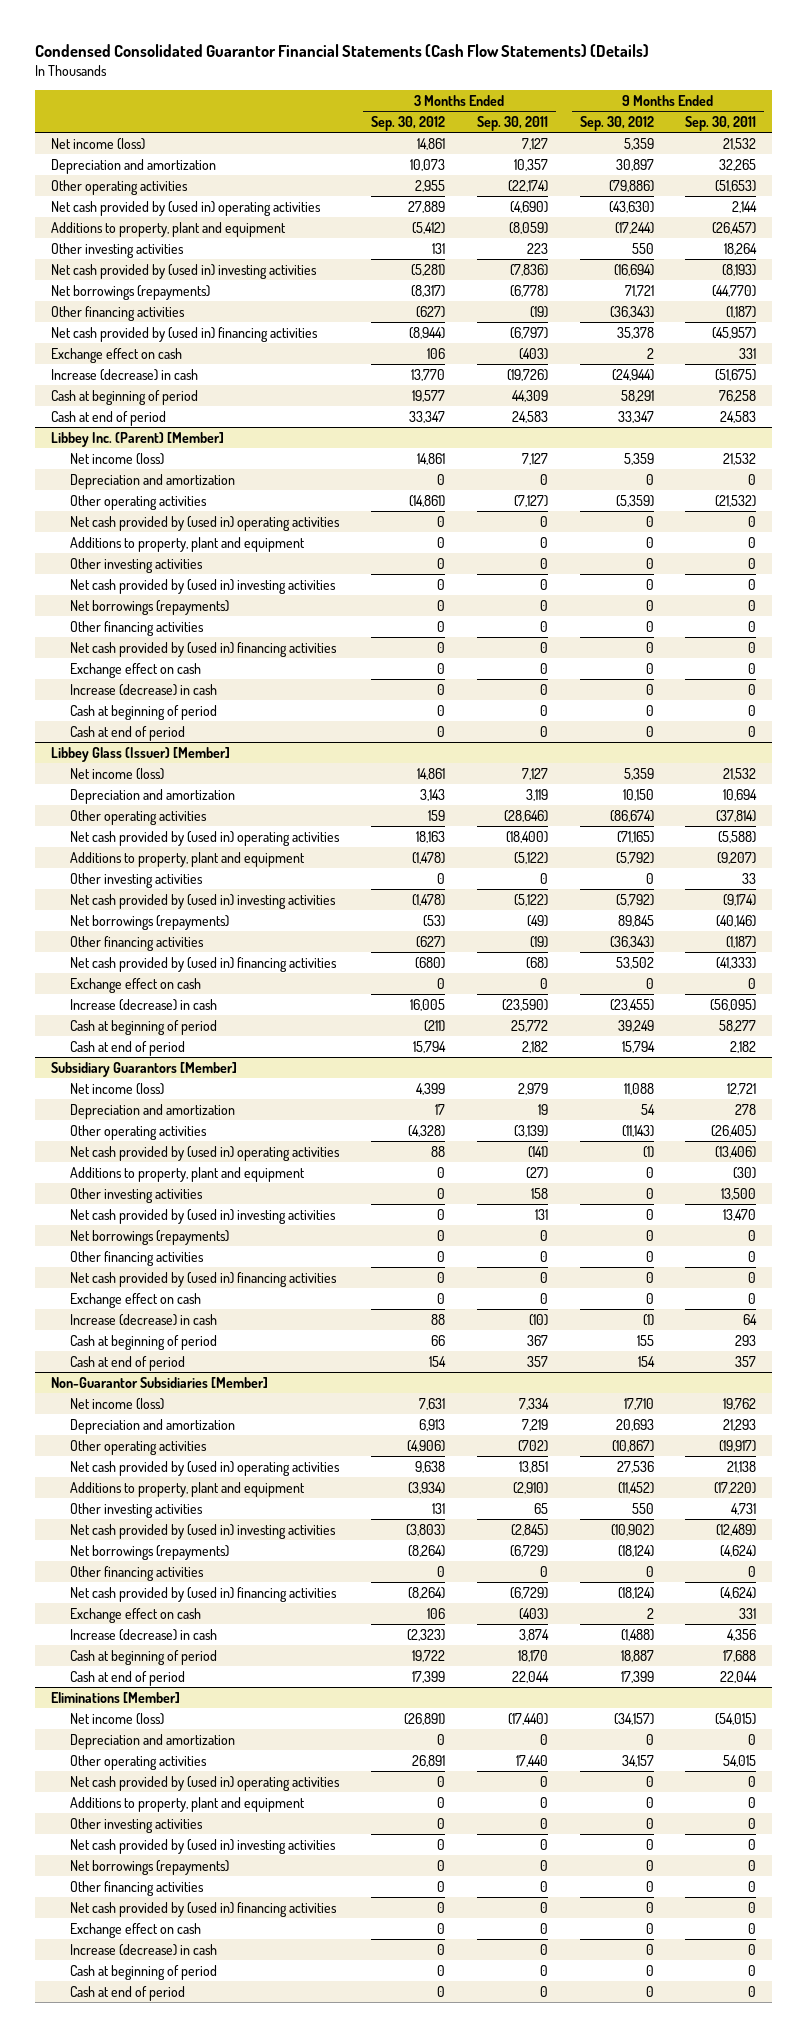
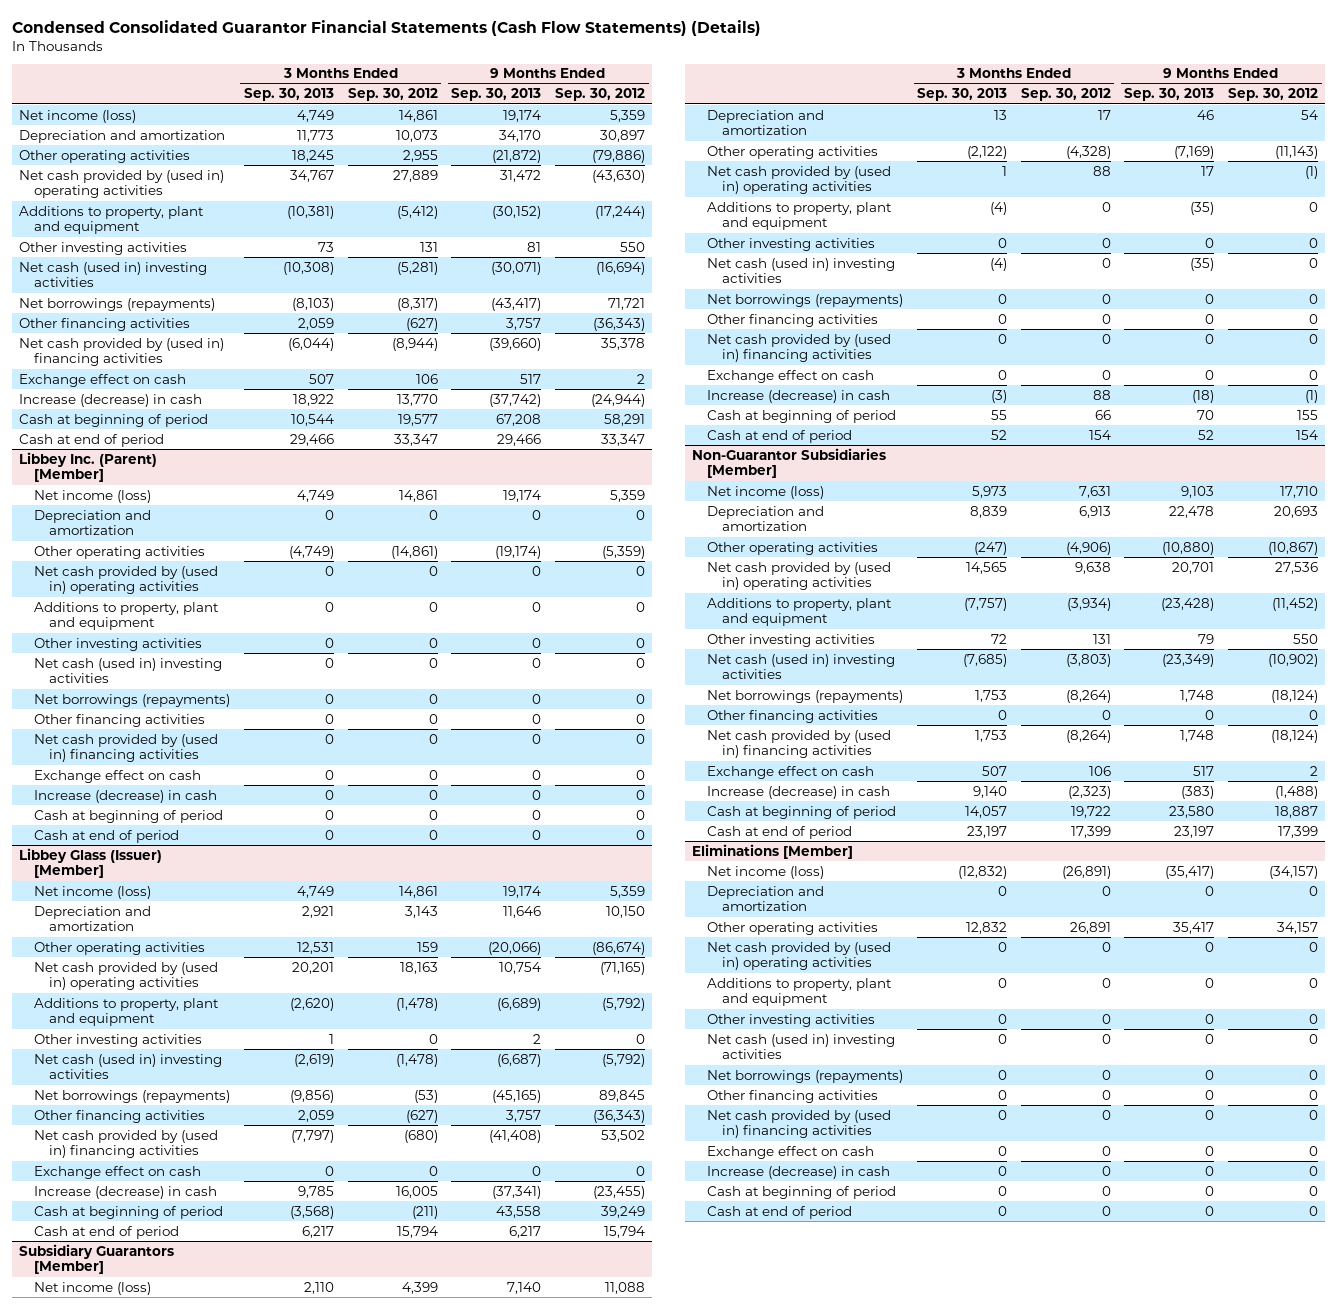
[476,115,548,131] Sep. 30, 2011 -> none
[685,115,757,131] Sep. 30, 2011 -> none
none -> [243,88,334,102] Sep. 30, 2013
none -> [451,88,542,102] Sep. 30, 2013
[50,263,317,279] Net cash provided by (used in) investing activities -> [18,261,207,288] Net cash (used in) investing activities
[70,578,337,594] Net cash provided by (used in) investing activities -> [34,657,223,684] Net cash (used in) investing activities
[70,893,337,909] Net cash provided by (used in) investing activities -> [34,1053,223,1080] Net cash (used in) investing activities
[70,1208,337,1224] Net cash provided by (used in) investing activities -> [707,257,896,284] Net cash (used in) investing activities
[70,1523,337,1539] Net cash provided by (used in) investing activities -> [707,653,896,680] Net cash (used in) investing activities
[70,1838,337,1854] Net cash provided by (used in) investing activities -> [707,1033,896,1060] Net cash (used in) investing activities

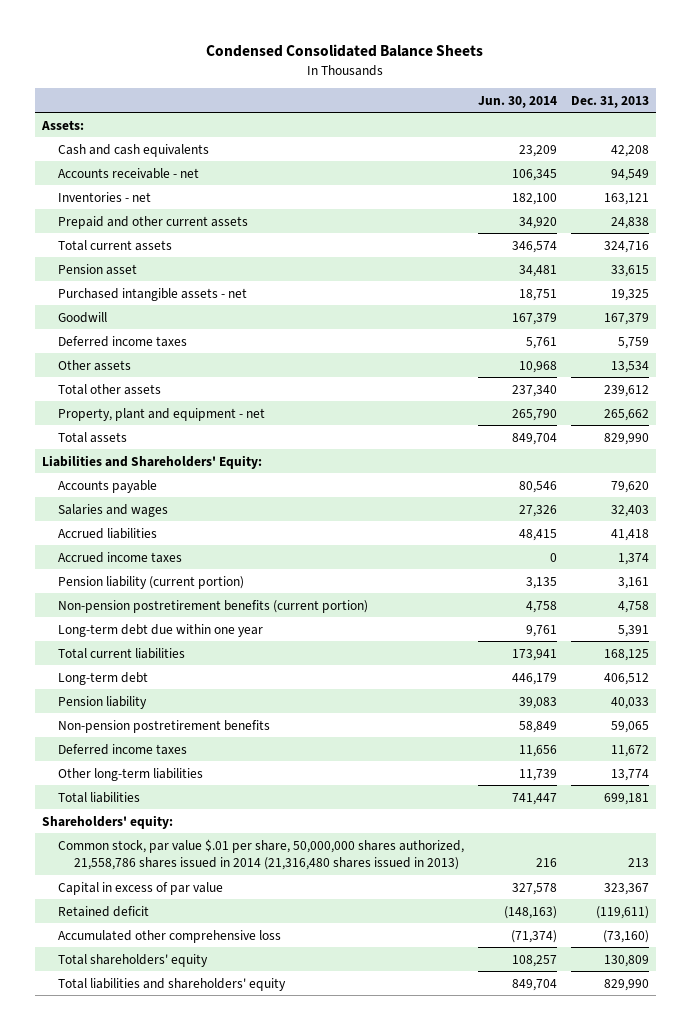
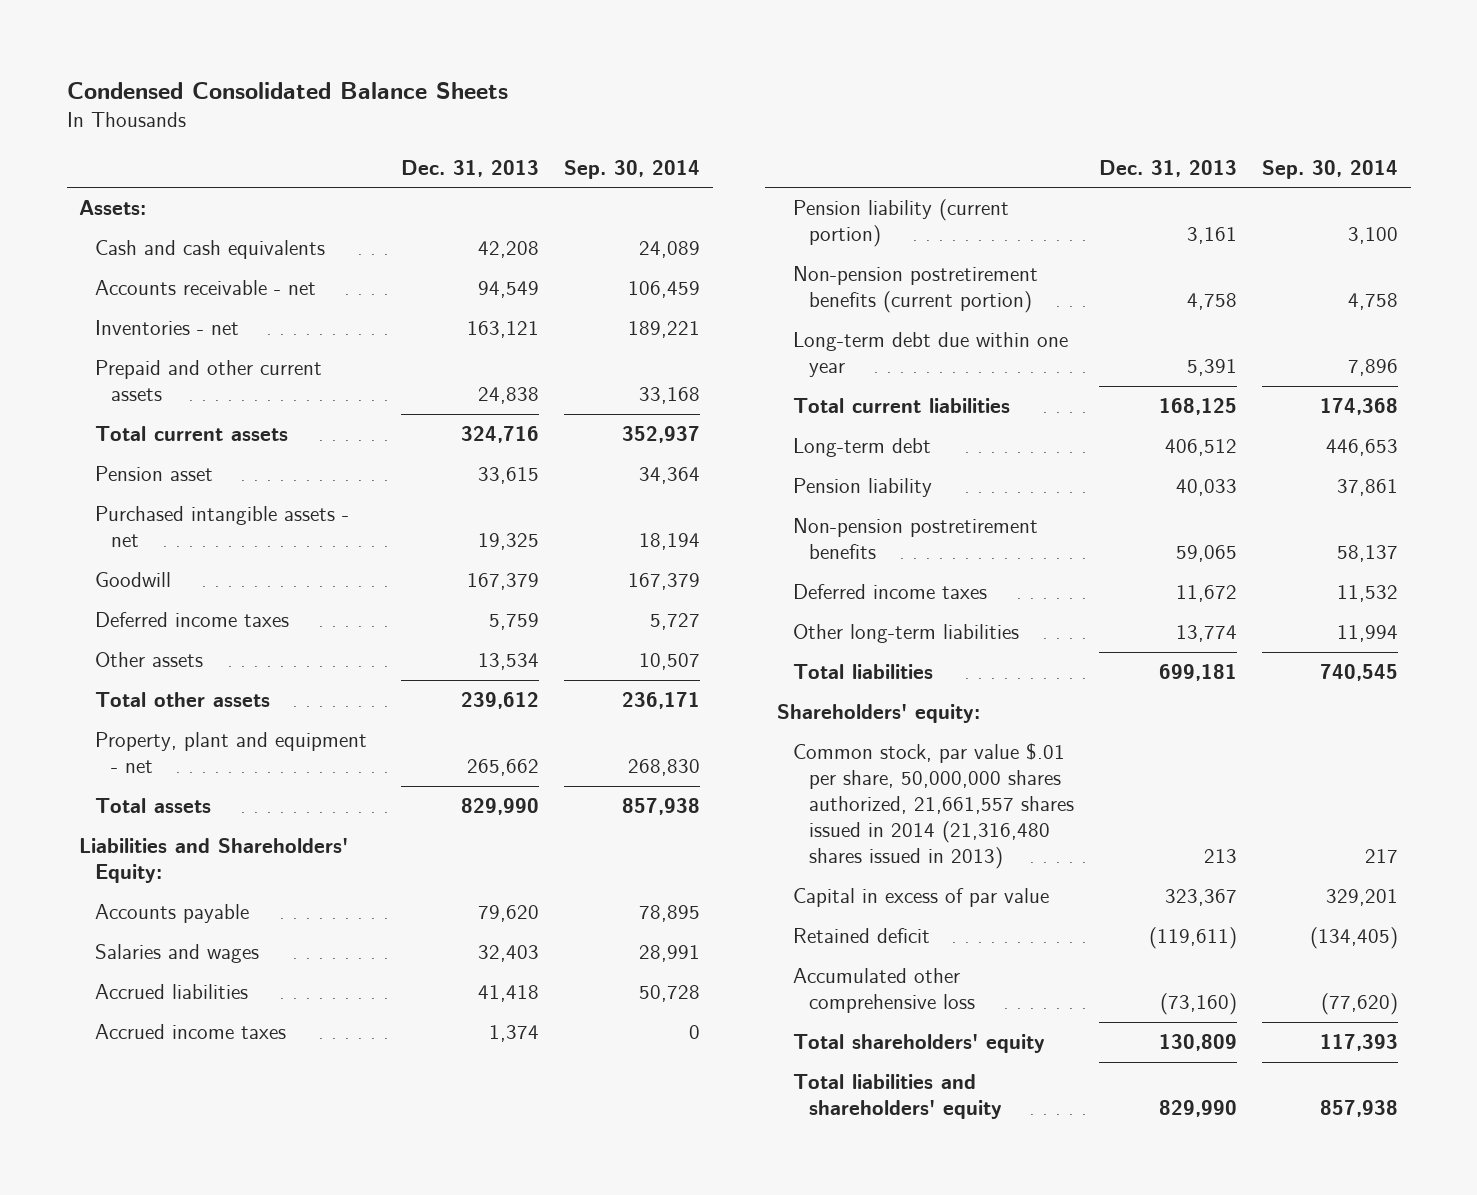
[478,95,558,108] Jun. 30, 2014 -> none
none -> [564,159,701,179] Sep. 30, 2014
[58,838,465,870] Common stock, par value $.01 per share, 50,000,000 shares authorized, 21,558,786 shares issued in 2014 (21,316,480 shares issued in 2013) -> [793,743,1075,870] Common stock, par value $.01 per share, 50,000,000 shares authorized, 21,661,557 shares issued in 2014 (21,316,480 shares issued in 2013)

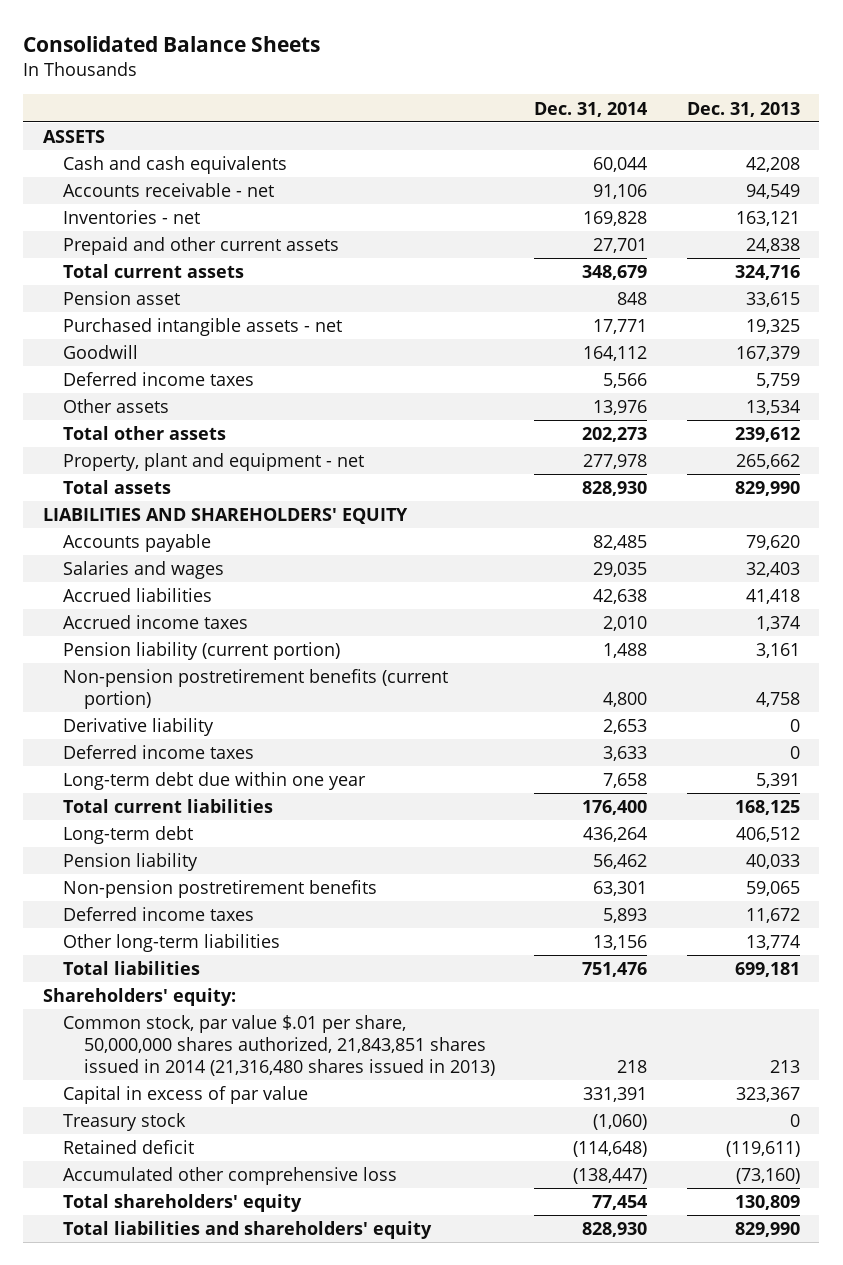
[66,82,508,100] Condensed Consolidated Balance Sheets -> [23,35,321,52] Consolidated Balance Sheets
[564,159,701,179] Sep. 30, 2014 -> none
none -> [534,101,648,117] Dec. 31, 2014
[79,200,147,216] Assets: -> [43,130,106,144] ASSETS
[79,838,349,884] Liabilities and Shareholders' Equity: -> [43,508,409,525] LIABILITIES AND SHAREHOLDERS' EQUITY
none -> [63,718,215,737] Derivative liability
none -> [63,745,255,760] Deferred income taxes
[793,743,1075,870] Common stock, par value $.01 per share, 50,000,000 shares authorized, 21,661,557 shares issued in 2014 (21,316,480 shares issued in 2013) -> [63,1015,495,1076] Common stock, par value $.01 per share, 50,000,000 shares authorized, 21,843,851 shares issued in 2014 (21,316,480 shares issued in 2013)
none -> [63,1113,187,1132] Treasury stock

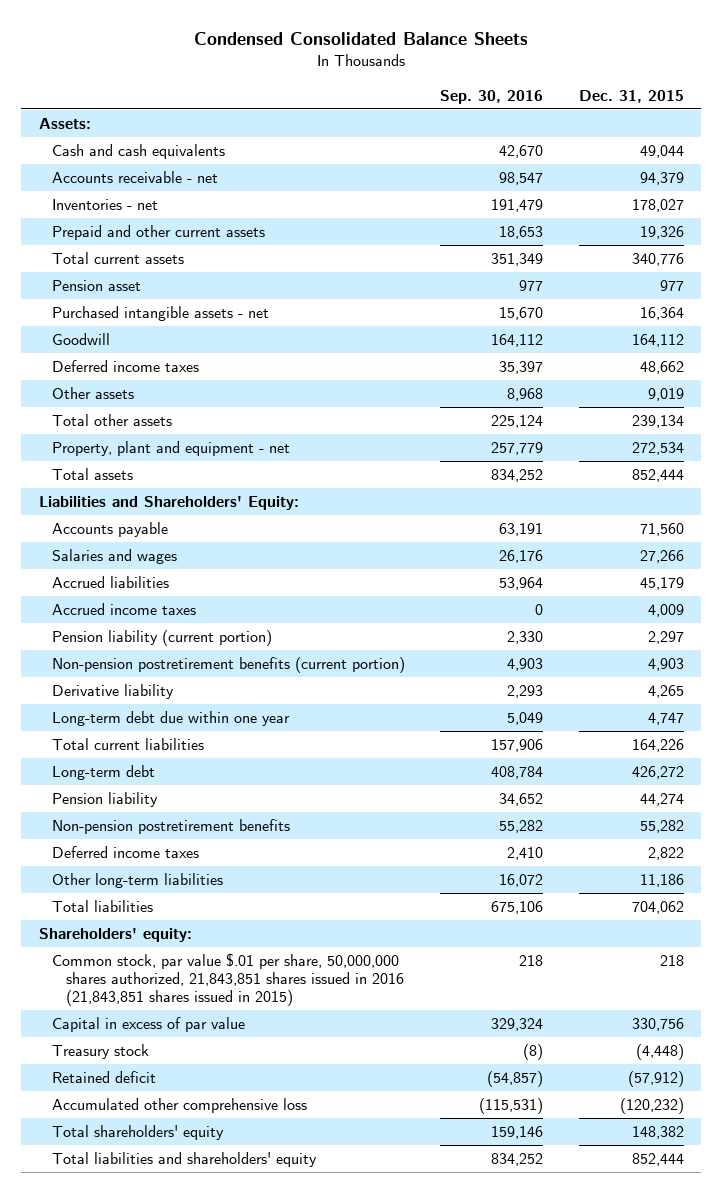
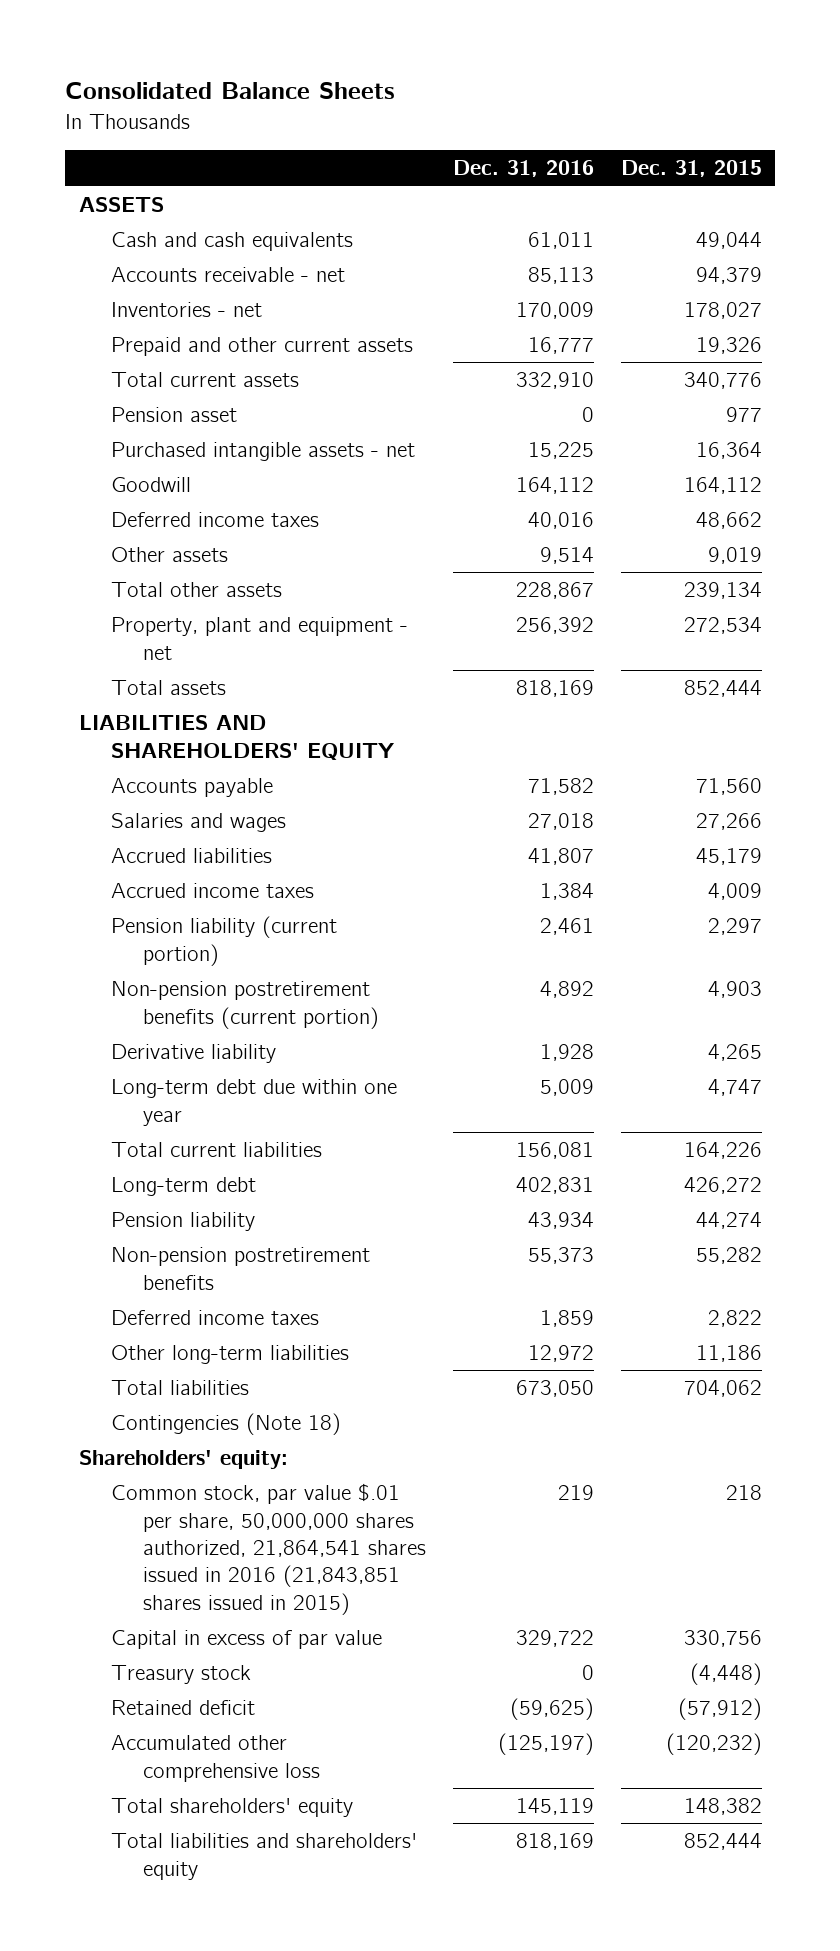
[194,32,529,46] Condensed Consolidated Balance Sheets -> [65,82,396,100] Consolidated Balance Sheets
[440,89,544,104] Sep. 30, 2016 -> none
none -> [452,160,594,178] Dec. 31, 2016
[38,118,91,130] Assets: -> [78,197,164,213] ASSETS
[38,496,299,511] Liabilities and Shareholders' Equity: -> [78,715,395,760] LIABILITIES AND SHAREHOLDERS' EQUITY
none -> [110,1413,341,1436] Contingencies (Note 18)
[52,953,404,1006] Common stock, par value $.01 per share, 50,000,000 shares authorized, 21,843,851 shares issued in 2016 (21,843,851 shares issued in 2015) -> [110,1483,427,1615] Common stock, par value $.01 per share, 50,000,000 shares authorized, 21,864,541 shares issued in 2016 (21,843,851 shares issued in 2015)

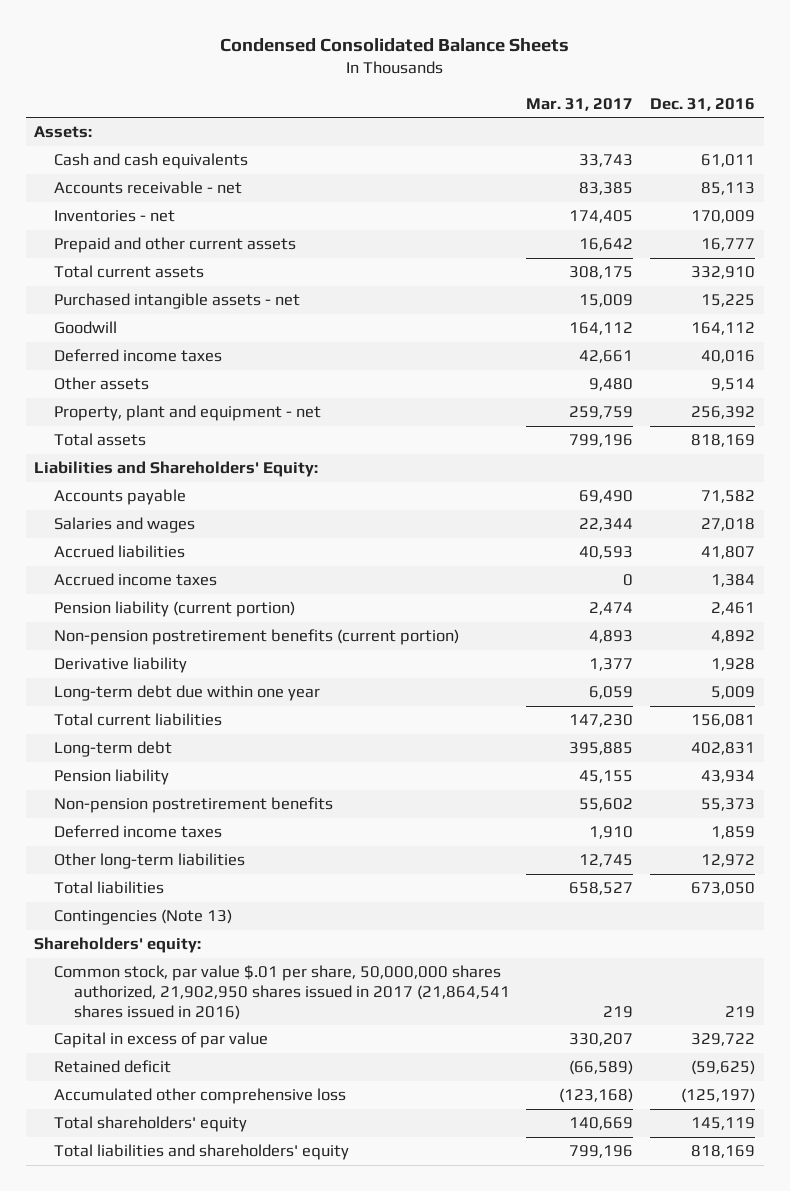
[65,82,396,100] Consolidated Balance Sheets -> [219,38,569,53] Condensed Consolidated Balance Sheets
[620,160,762,178] Dec. 31, 2015 -> none
none -> [526,97,634,111] Mar. 31, 2017
[78,197,164,213] ASSETS -> [34,126,93,139] Assets:
[110,407,237,423] Pension asset -> none
[110,582,282,598] Total other assets -> none
[78,715,395,760] LIABILITIES AND SHAREHOLDERS' EQUITY -> [34,461,319,478] Liabilities and Shareholders' Equity:
[110,1413,341,1436] Contingencies (Note 18) -> [54,909,233,926] Contingencies (Note 13)
[110,1483,427,1615] Common stock, par value $.01 per share, 50,000,000 shares authorized, 21,864,541 shares issued in 2016 (21,843,851 shares issued in 2015) -> [54,965,510,1020] Common stock, par value $.01 per share, 50,000,000 shares authorized, 21,902,950 shares issued in 2017 (21,864,541 shares issued in 2016)
[110,1665,251,1685] Treasury stock -> none

